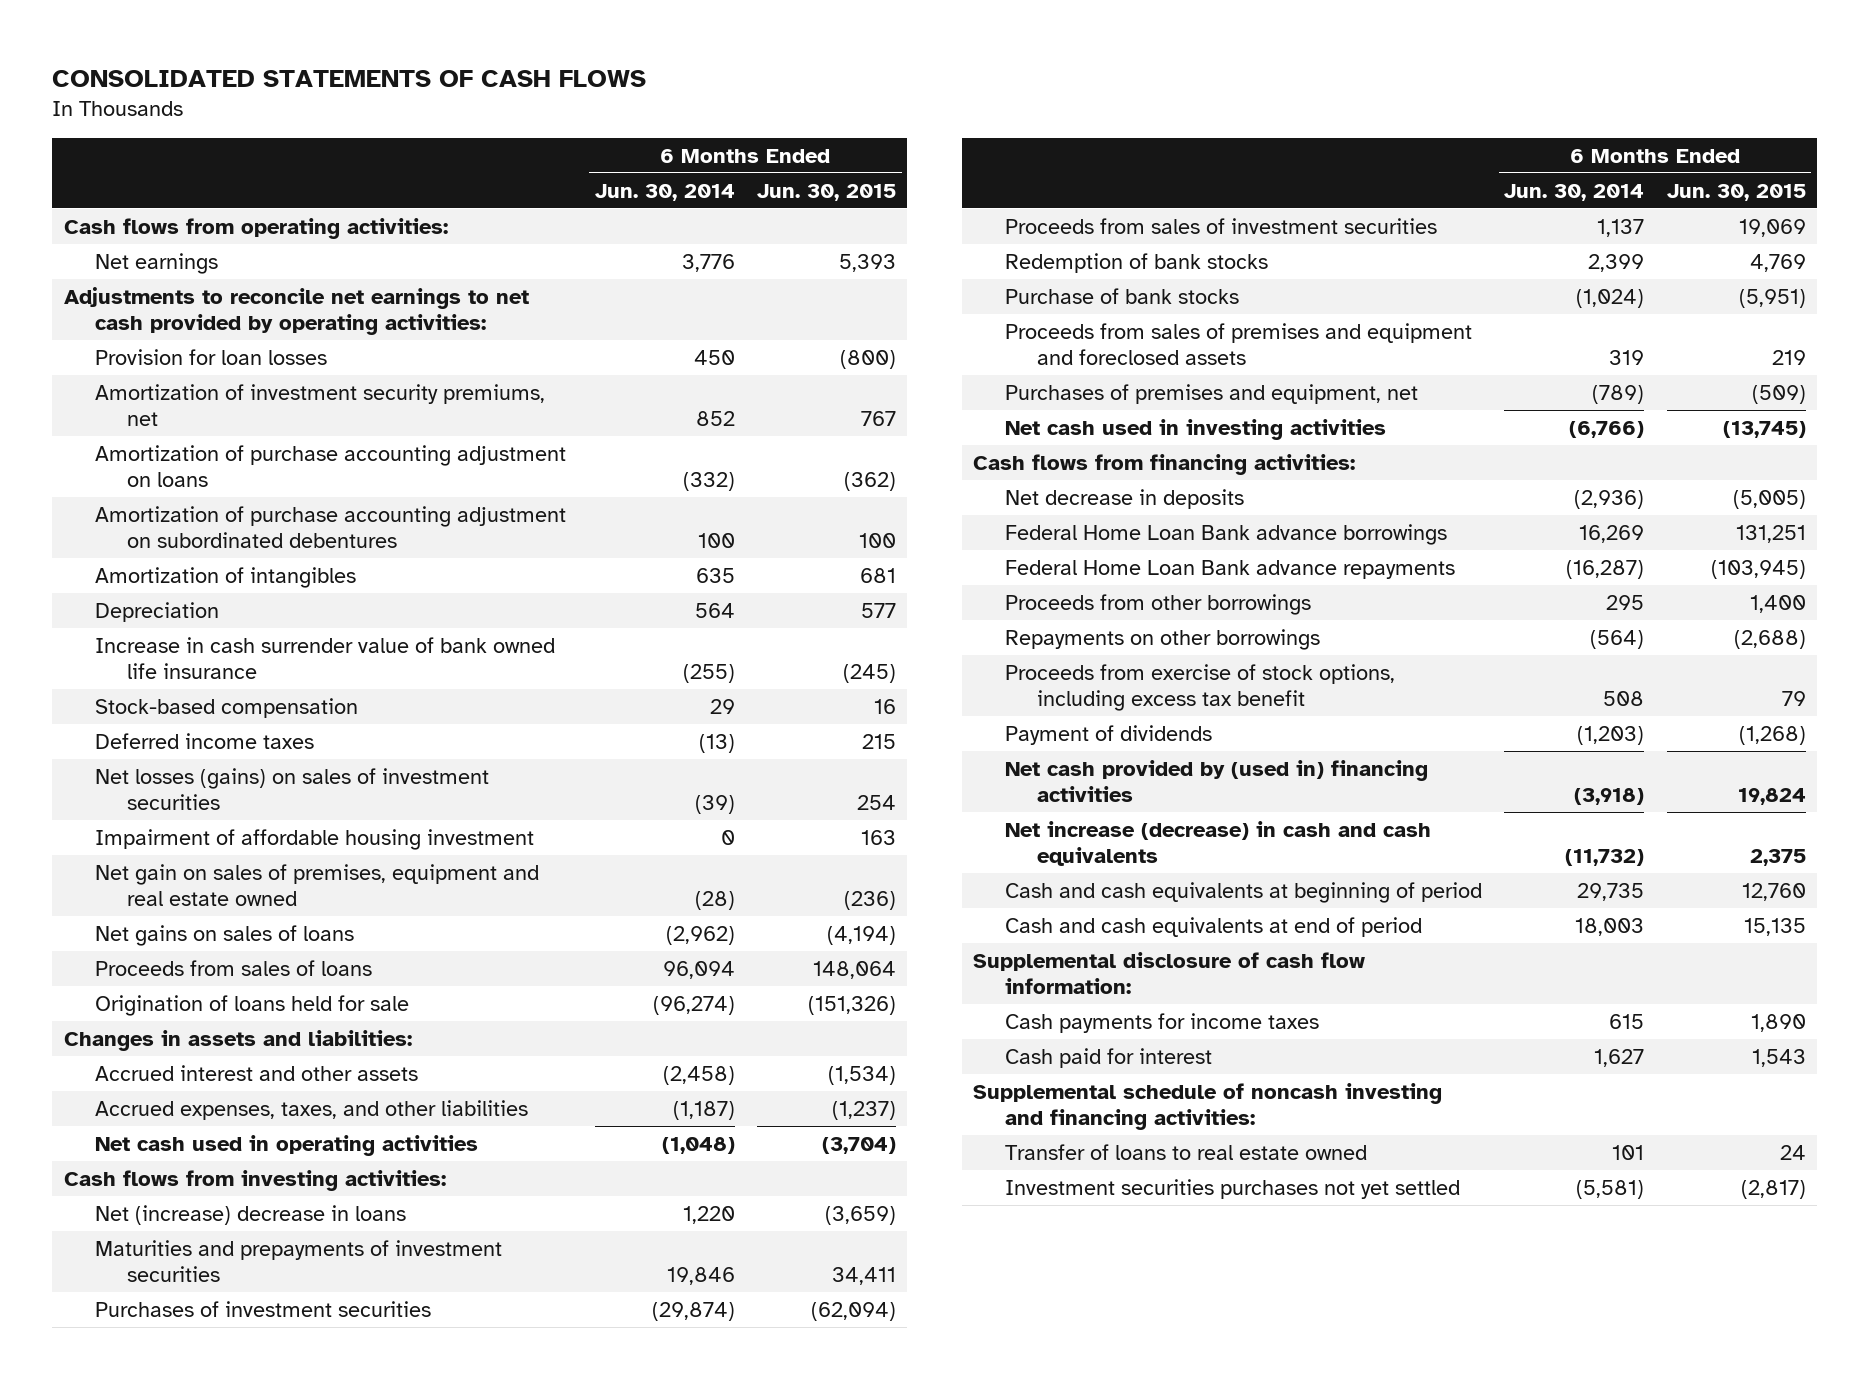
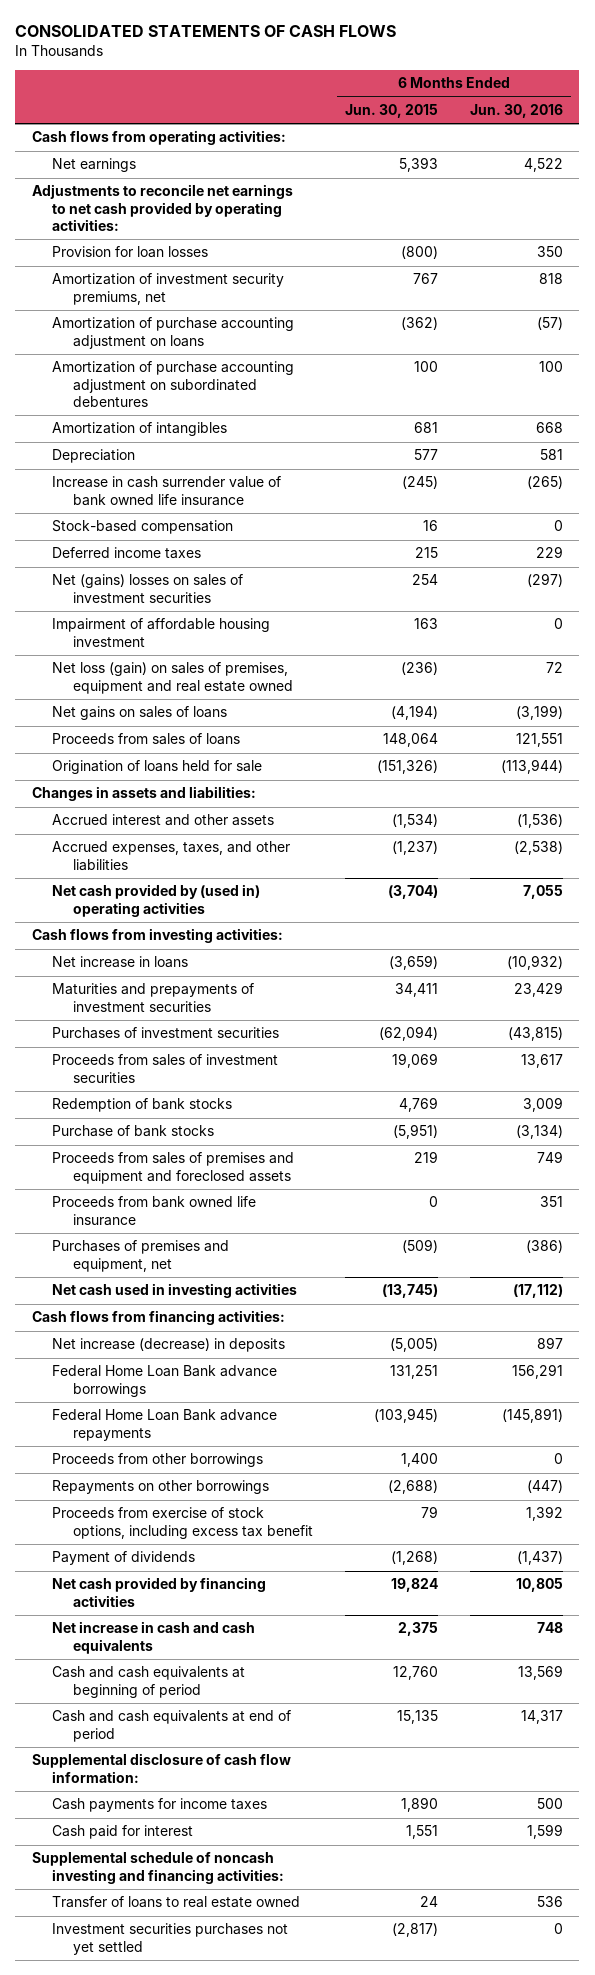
[594,183,735,201] Jun. 30, 2014 -> none
none -> [470,104,564,119] Jun. 30, 2016
[95,767,490,810] Net losses (gains) on sales of investment securities -> [52,574,244,603] Net (gains) losses on sales of investment securities
[95,863,540,906] Net gain on sales of premises, equipment and real estate owned -> [52,662,293,694] Net loss (gain) on sales of premises, equipment and real estate owned
[95,1134,479,1156] Net cash used in operating activities -> [52,884,261,917] Net cash provided by (used in) operating activities
[95,1204,407,1225] Net (increase) decrease in loans -> [52,956,189,969] Net increase in loans
none -> [52,1196,257,1226] Proceeds from bank owned life insurance
[1004,488,1244,509] Net decrease in deposits -> [52,1338,286,1353] Net increase (decrease) in deposits
[1004,759,1428,802] Net cash provided by (used in) financing activities -> [52,1577,267,1607] Net cash provided by financing activities
[1004,820,1431,866] Net increase (decrease) in cash and cash equivalents -> [52,1621,256,1654] Net increase in cash and cash equivalents
[1751,1048,1806,1067] 1,543 -> [405,1825,438,1840] 1,551

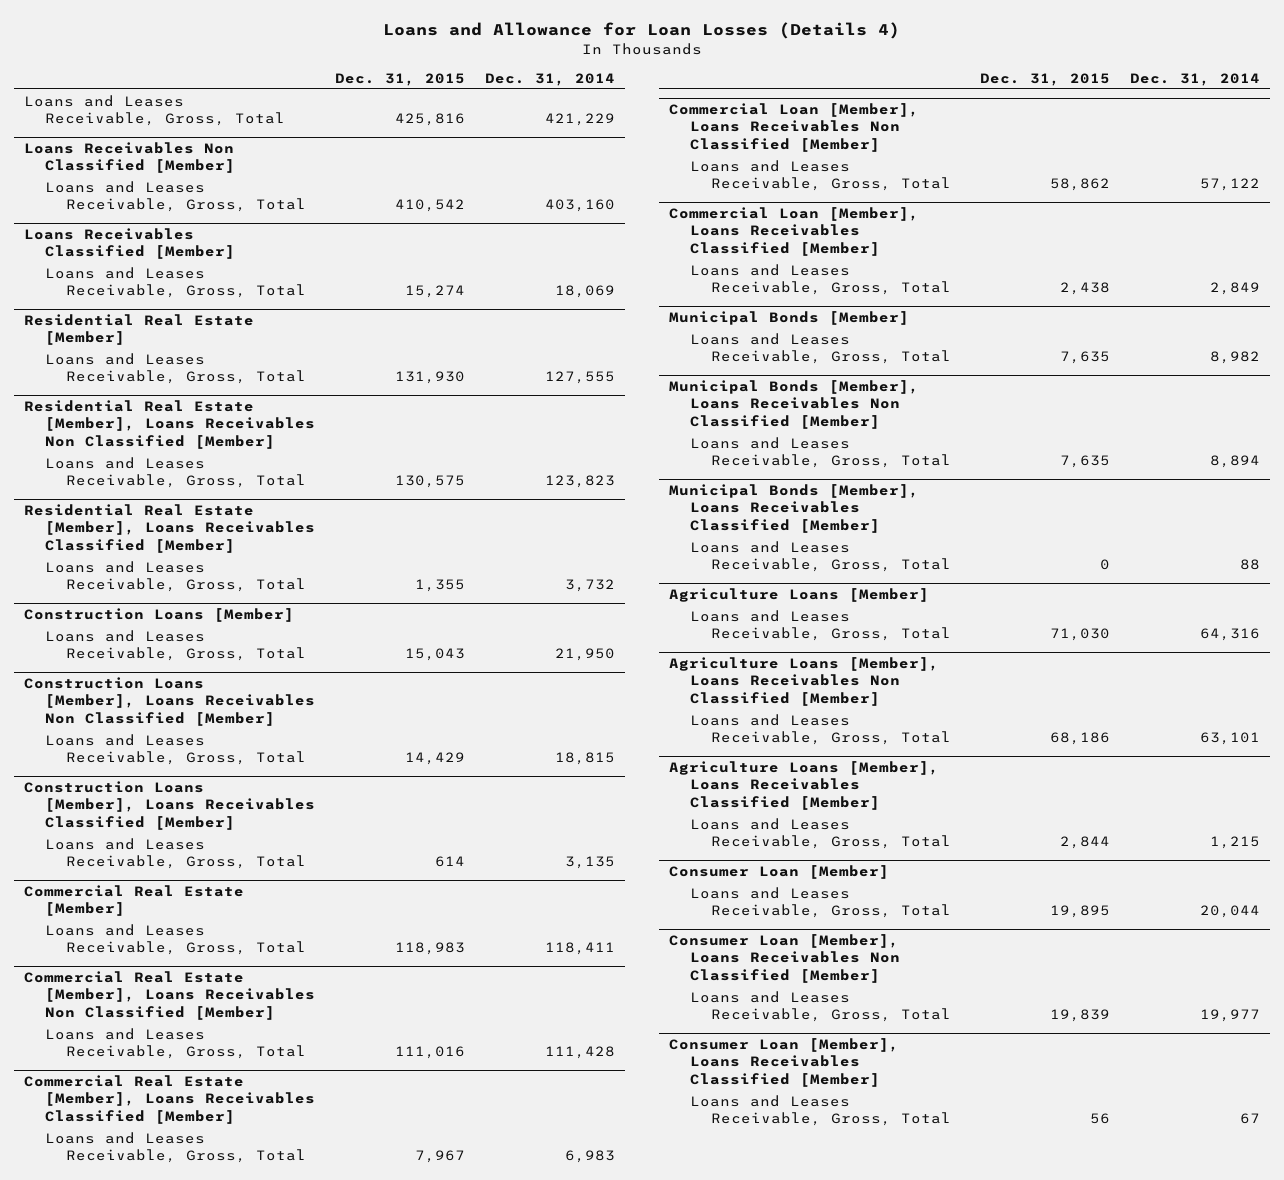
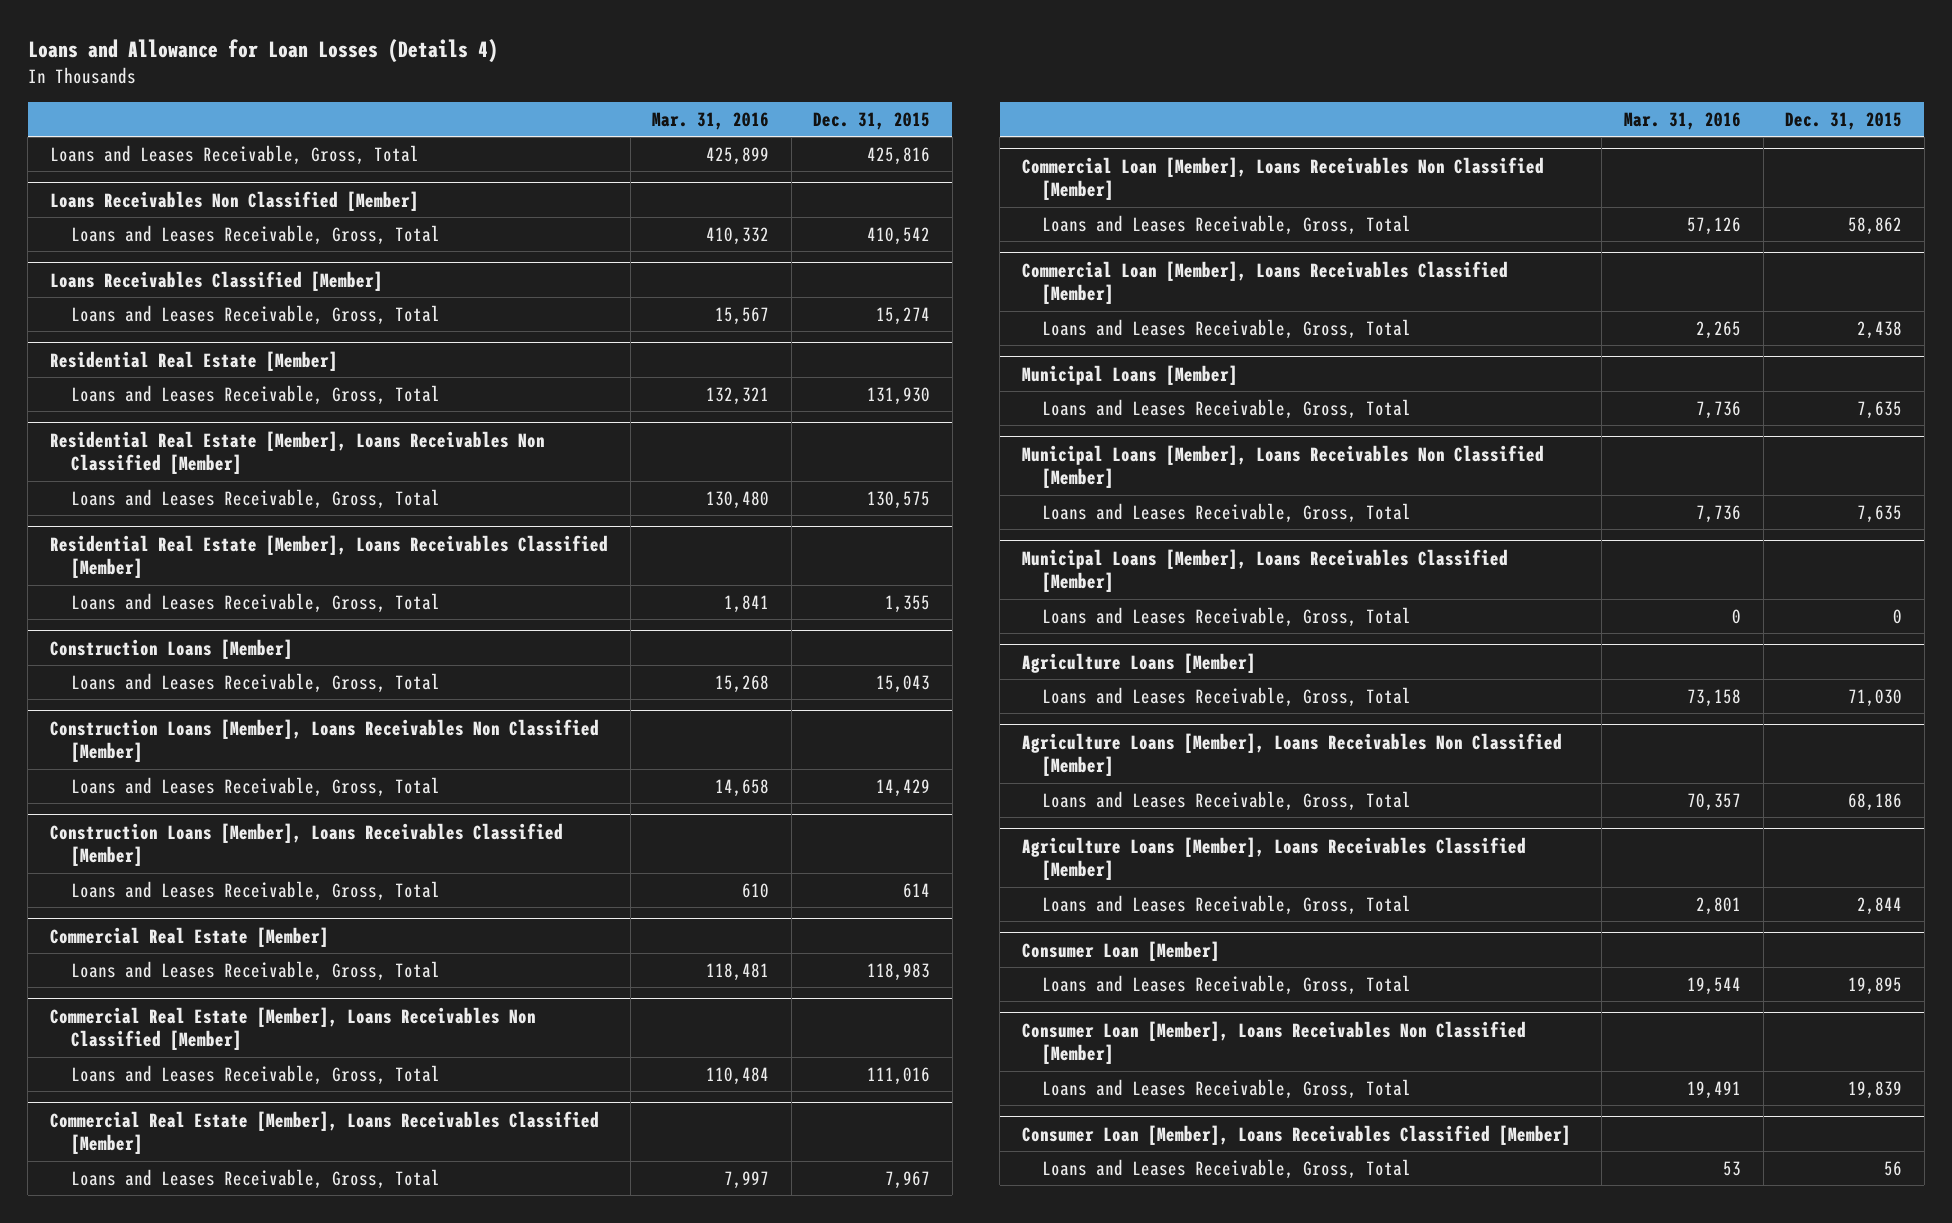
[484,72,615,86] Dec. 31, 2014 -> none
none -> [652,111,770,130] Mar. 31, 2016
[669,311,910,326] Municipal Bonds [Member] -> [1021,364,1238,385] Municipal Loans [Member]
[669,380,920,429] Municipal Bonds [Member], Loans Receivables Non Classified [Member] -> [1021,444,1544,489] Municipal Loans [Member], Loans Receivables Non Classified [Member]
[669,484,920,533] Municipal Bonds [Member], Loans Receivables Classified [Member] -> [1021,548,1508,593] Municipal Loans [Member], Loans Receivables Classified [Member]

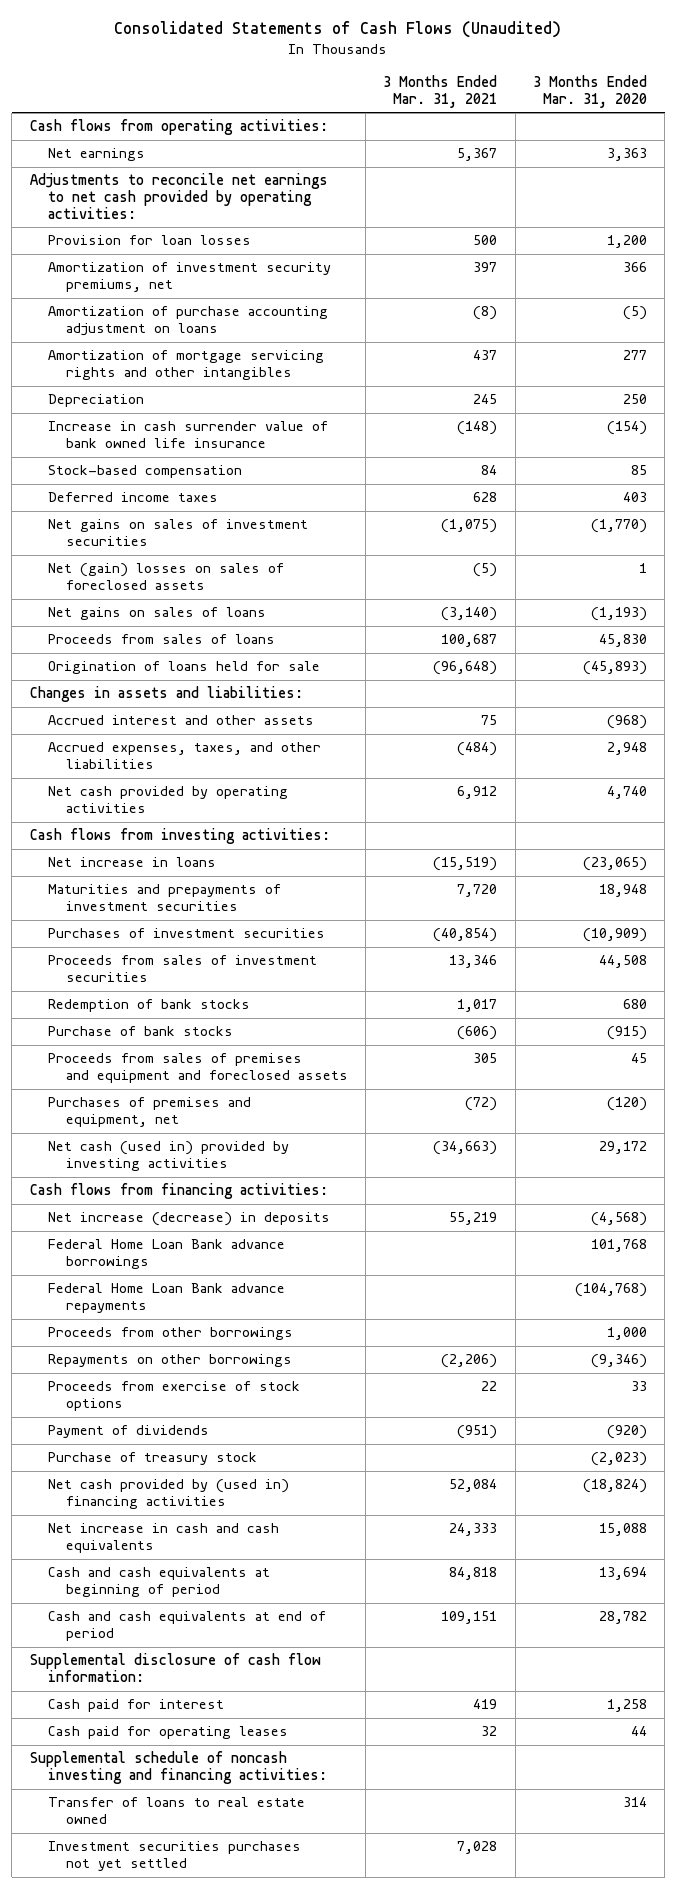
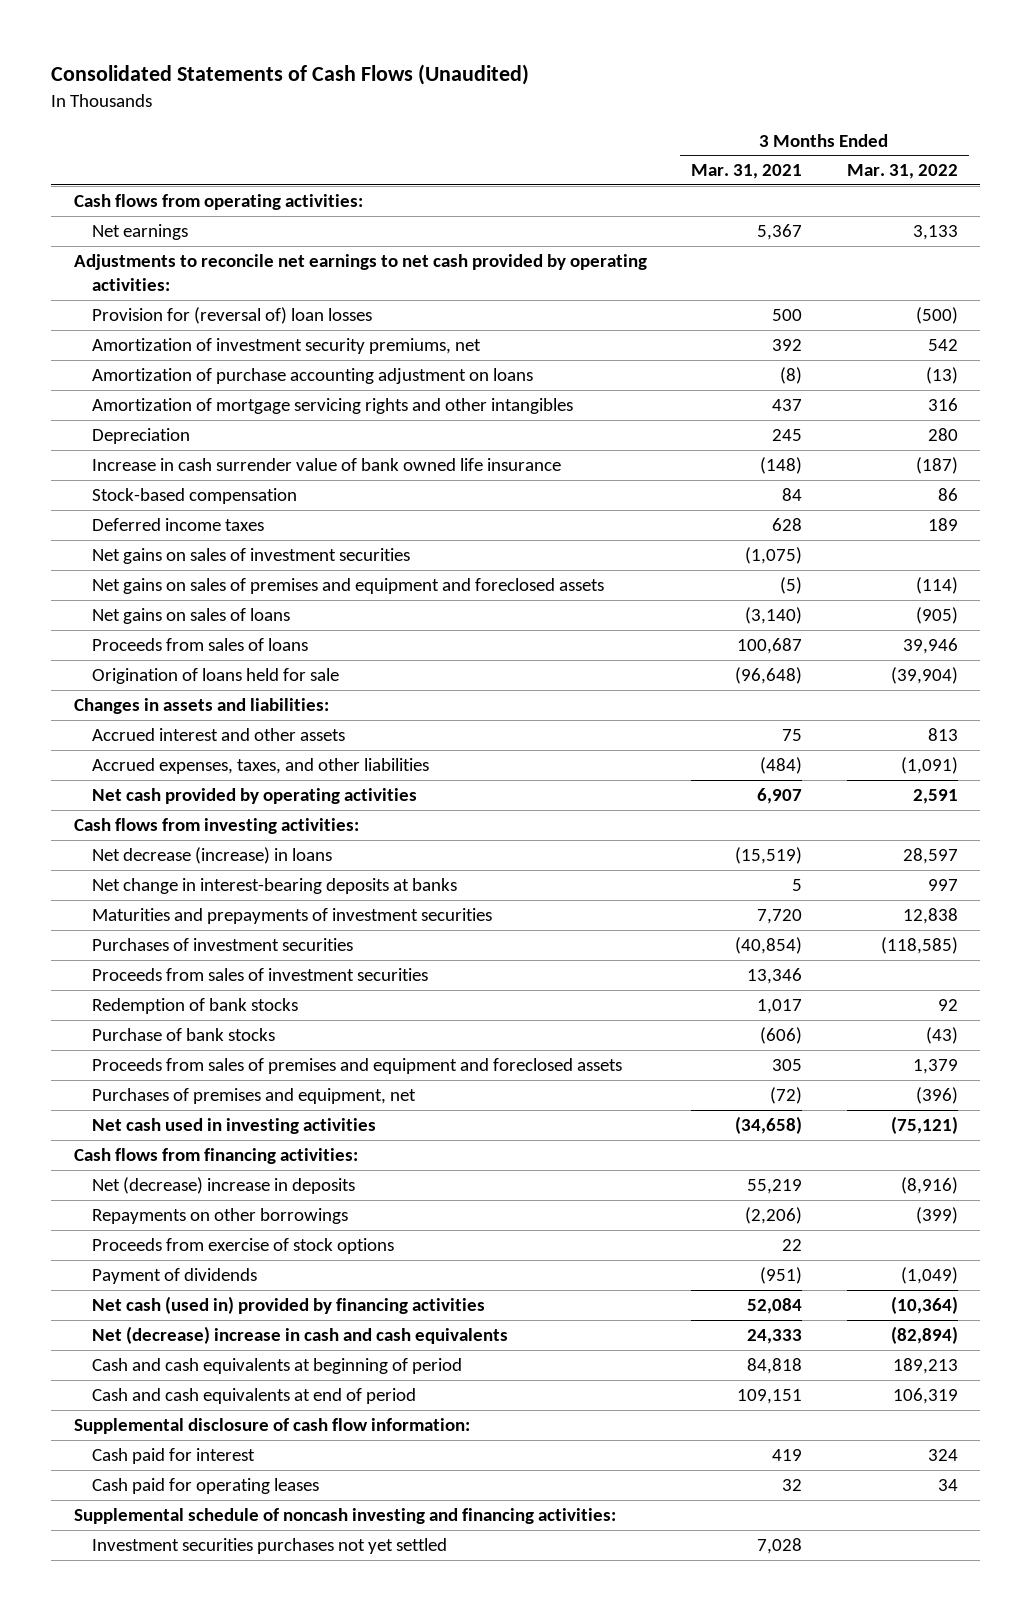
[532,74,647,108] 3 Months Ended Mar. 31, 2020 -> none
none -> [846,164,958,180] Mar. 31, 2022
[47,235,251,246] Provision for loan losses -> [91,306,372,324] Provision for (reversal of) loan losses
[473,262,498,273] 397 -> [772,338,803,351] 392
[47,563,284,591] Net (gain) losses on sales of foreclosed assets -> [91,577,604,594] Net gains on sales of premises and equipment and foreclosed assets
[457,786,498,800] 6,912 -> [757,787,803,804] 6,907
[47,857,216,868] Net increase in loans -> [91,846,332,864] Net decrease (increase) in loans
none -> [91,877,457,894] Net change in interest-bearing deposits at banks
[47,1141,289,1172] Net cash (used in) provided by investing activities -> [91,1117,376,1134] Net cash used in investing activities
[433,1141,498,1156] (34,663) -> [735,1115,803,1134] (34,658)
[47,1239,285,1270] Federal Home Loan Bank advance borrowings -> none
[47,1283,285,1314] Federal Home Loan Bank advance repayments -> none
[47,1327,293,1341] Proceeds from other borrowings -> none
[47,1212,330,1227] Net increase (decrease) in deposits -> [91,1176,355,1194] Net (decrease) increase in deposits
[47,1452,257,1466] Purchase of treasury stock -> none
[47,1479,289,1510] Net cash provided by (used in) financing activities -> [91,1295,485,1314] Net cash (used in) provided by financing activities
[47,1523,279,1554] Net increase in cash and cash equivalents -> [91,1325,508,1344] Net (decrease) increase in cash and cash equivalents
[47,1797,305,1825] Transfer of loans to real estate owned -> none

